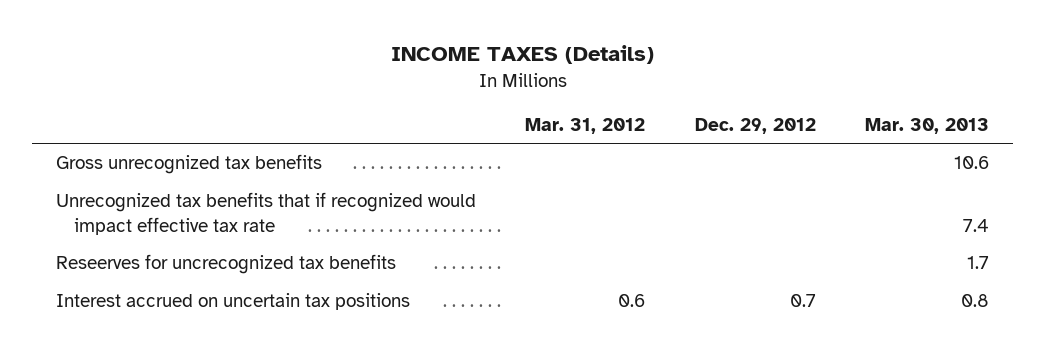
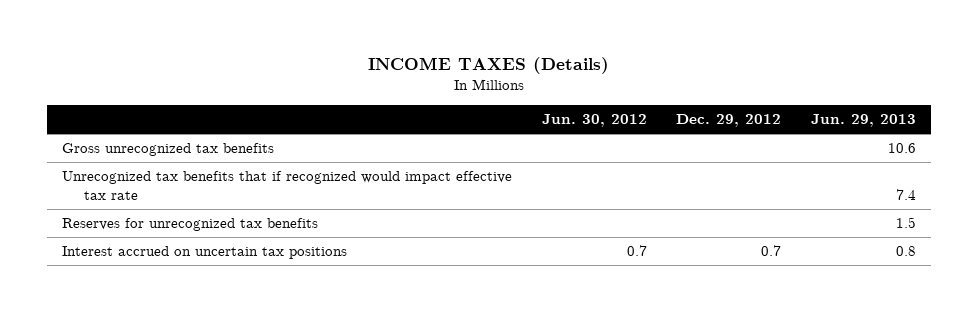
[525,117,646,134] Mar. 31, 2012 -> none
[864,117,989,134] Mar. 30, 2013 -> none
none -> [541,114,647,128] Jun. 30, 2012
none -> [810,114,916,128] Jun. 29, 2013
[56,254,397,275] Reseerves for uncrecognized tax benefits -> [61,218,318,232] Reserves for unrecognized tax benefits

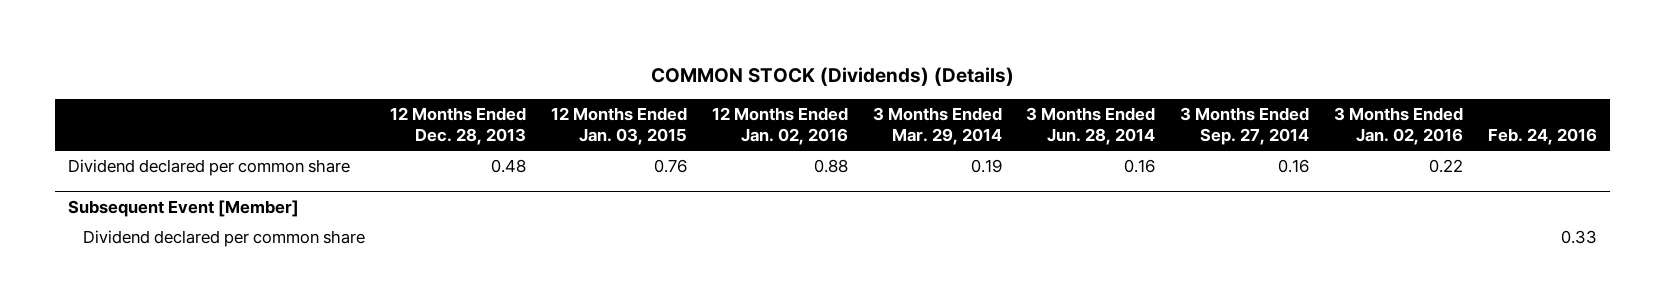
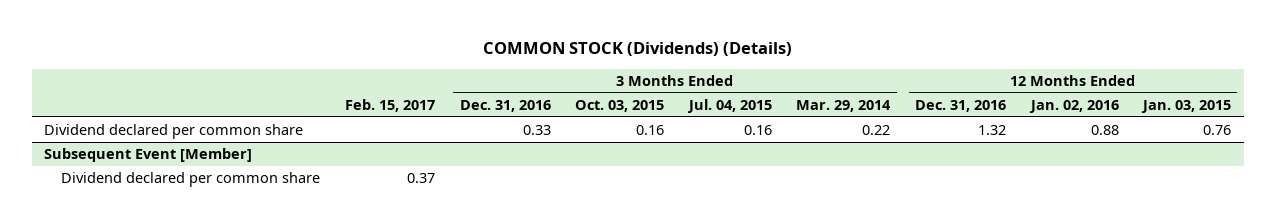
[389,106,526,146] 12 Months Ended Dec. 28, 2013 -> none
[1026,106,1156,146] 3 Months Ended Jun. 28, 2014 -> none
[1180,106,1310,146] 3 Months Ended Sep. 27, 2014 -> none
[1334,106,1464,146] 3 Months Ended Jan. 02, 2016 -> none
[1488,128,1598,146] Feb. 24, 2016 -> none
none -> [344,99,435,113] Feb. 15, 2017
none -> [459,100,551,113] Dec. 31, 2016
none -> [575,100,665,113] Oct. 03, 2015
none -> [686,99,772,114] Jul. 04, 2015
none -> [915,100,1007,113] Dec. 31, 2016
[970,159,1002,174] 0.19 -> [862,125,891,136] 0.22

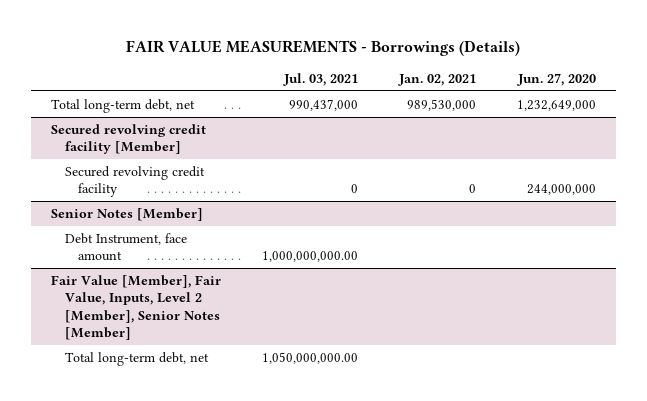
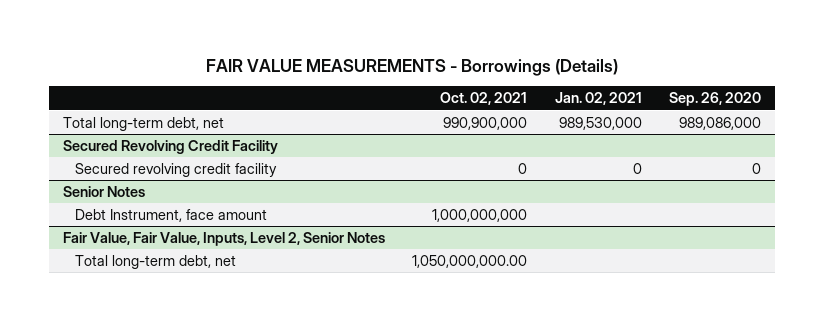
[282,72,358,86] Jul. 03, 2021 -> none
[516,72,596,86] Jun. 27, 2020 -> none
none -> [440,92,528,106] Oct. 02, 2021
none -> [669,92,762,107] Sep. 26, 2020
[51,123,207,155] Secured revolving credit facility [Member] -> [62,140,278,155] Secured Revolving Credit Facility
[51,207,204,221] Senior Notes [Member] -> [62,186,145,198] Senior Notes
[51,274,222,341] Fair Value [Member], Fair Value, Inputs, Level 2 [Member], Senior Notes [Member] -> [62,232,385,247] Fair Value, Fair Value, Inputs, Level 2, Senior Notes

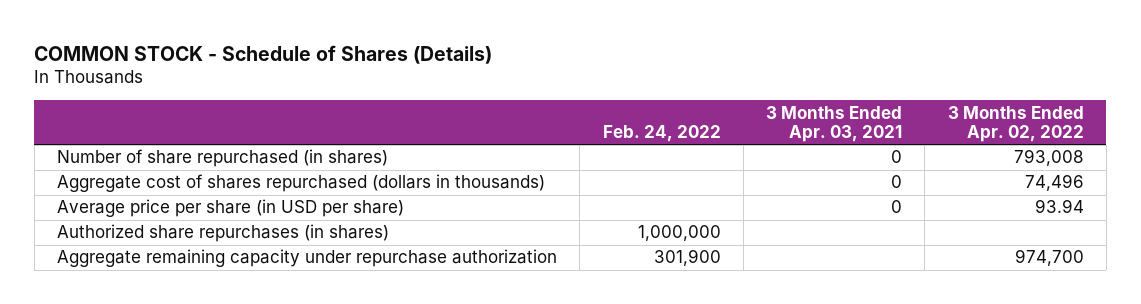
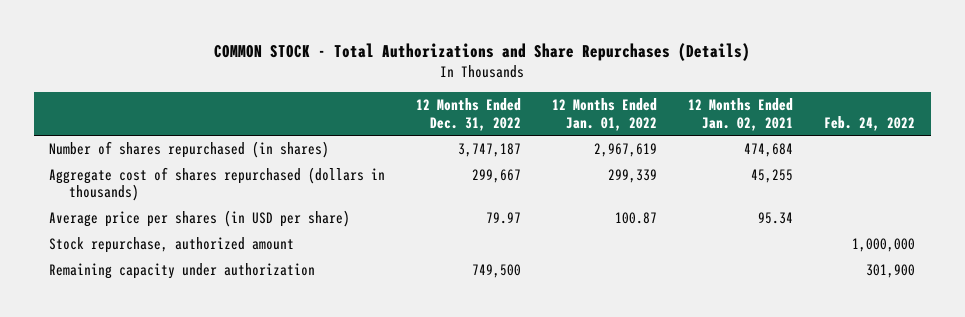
[34,44,493,64] COMMON STOCK - Schedule of Shares (Details) -> [214,43,751,62] COMMON STOCK - Total Authorizations and Share Repurchases (Details)
[766,105,903,143] 3 Months Ended Apr. 03, 2021 -> none
[947,105,1084,143] 3 Months Ended Apr. 02, 2022 -> none
none -> [416,98,522,131] 12 Months Ended Dec. 31, 2022
none -> [552,98,658,131] 12 Months Ended Jan. 01, 2022
none -> [688,98,794,131] 12 Months Ended Jan. 02, 2021
[57,149,389,168] Number of share repurchased (in shares) -> [49,141,330,159] Number of shares repurchased (in shares)
[57,199,405,218] Average price per share (in USD per share) -> [49,210,351,228] Average price per shares (in USD per share)
[57,224,390,243] Authorized share repurchases (in shares) -> [49,237,295,254] Stock repurchase, authorized amount
[57,249,558,268] Aggregate remaining capacity under repurchase authorization -> [49,263,316,280] Remaining capacity under authorization

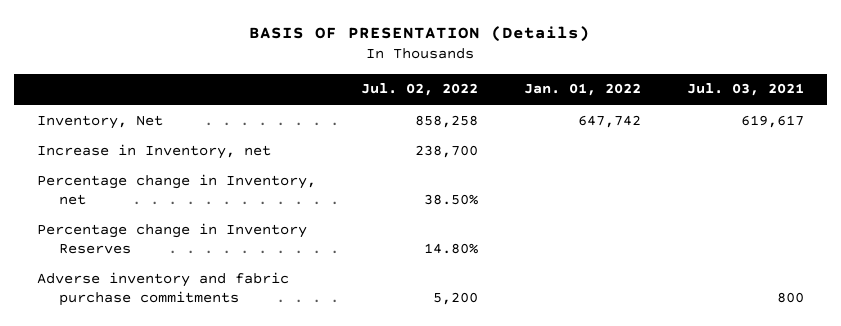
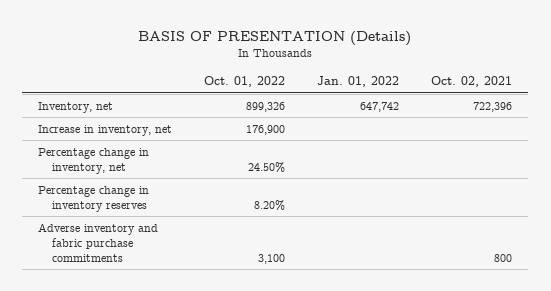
[361,83,479,97] Jul. 02, 2022 -> none
[687,83,805,97] Jul. 03, 2021 -> none
none -> [204,76,286,88] Oct. 01, 2022
none -> [431,76,513,88] Oct. 02, 2021
[36,114,163,129] Inventory, Net -> [38,101,114,113] Inventory, net
[36,143,271,159] Increase in Inventory, net -> [38,124,173,136] Increase in inventory, net
[36,173,316,205] Percentage change in Inventory, net -> [38,147,150,174] Percentage change in inventory, net
[36,222,307,254] Percentage change in Inventory Reserves -> [38,185,150,212] Percentage change in inventory reserves

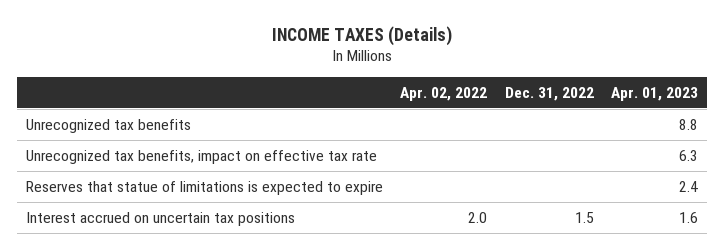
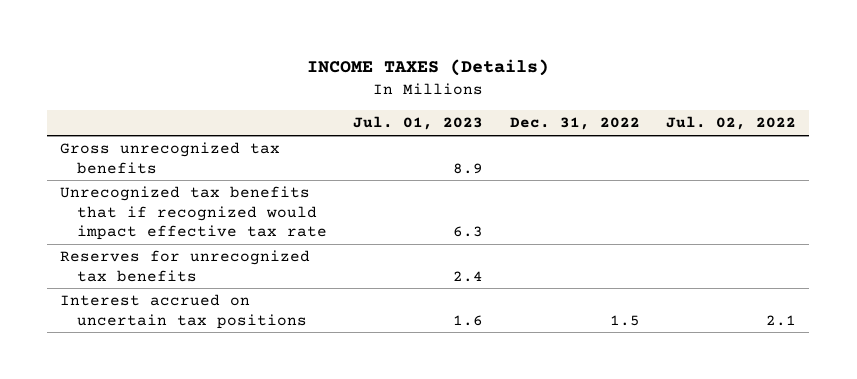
[400,86,488,101] Apr. 02, 2022 -> none
[611,86,699,101] Apr. 01, 2023 -> none
none -> [353,116,484,131] Jul. 01, 2023
none -> [666,116,797,131] Jul. 02, 2022
[25,119,191,134] Unrecognized tax benefits -> [60,142,281,174] Gross unrecognized tax benefits
[25,150,377,165] Unrecognized tax benefits, impact on effective tax rate -> [60,186,327,240] Unrecognized tax benefits that if recognized would impact effective tax rate
[25,181,383,196] Reserves that statue of limitations is expected to expire -> [60,250,311,282] Reserves for unrecognized tax benefits

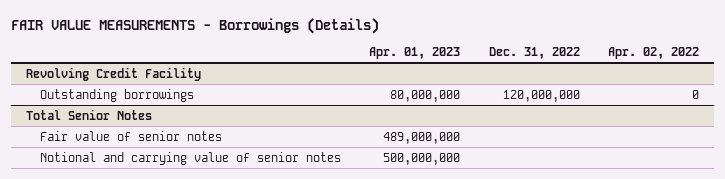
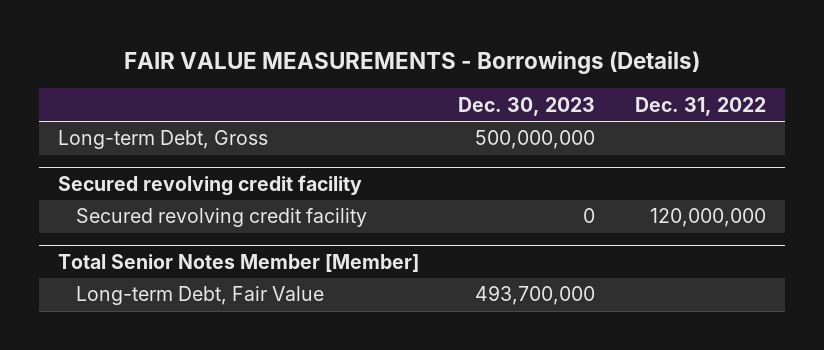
[369,46,461,59] Apr. 01, 2023 -> none
[608,46,700,59] Apr. 02, 2022 -> none
none -> [458,96,596,116] Dec. 30, 2023
[39,151,341,165] Notional and carrying value of senior notes -> none
none -> [58,130,269,150] Long-term Debt, Gross
[25,66,201,81] Revolving Credit Facility -> [58,174,363,196] Secured revolving credit facility
[39,88,194,102] Outstanding borrowings -> [76,208,368,228] Secured revolving credit facility
[25,108,152,120] Total Senior Notes -> [58,253,420,272] Total Senior Notes Member [Member]
[39,130,222,141] Fair value of senior notes -> [76,286,325,306] Long-term Debt, Fair Value

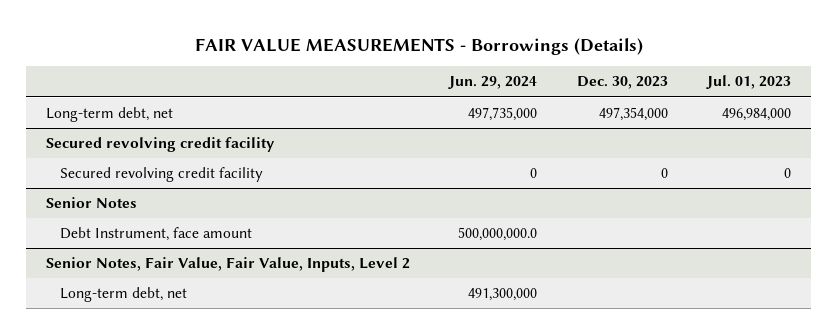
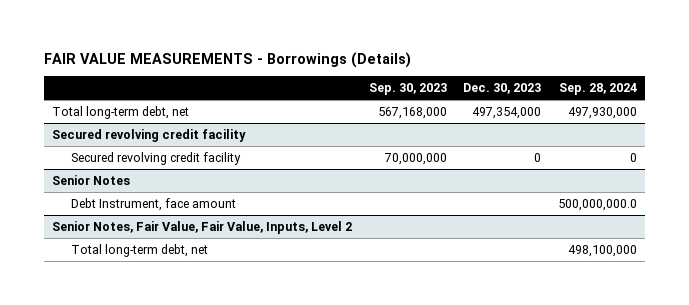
[448,76,538,90] Jun. 29, 2024 -> none
[706,75,792,90] Jul. 01, 2023 -> none
none -> [368,83,447,96] Sep. 30, 2023
none -> [559,83,638,96] Sep. 28, 2024
[46,107,174,123] Long-term debt, net -> [52,106,190,120] Total long-term debt, net
[60,287,188,303] Long-term debt, net -> [71,244,209,258] Total long-term debt, net

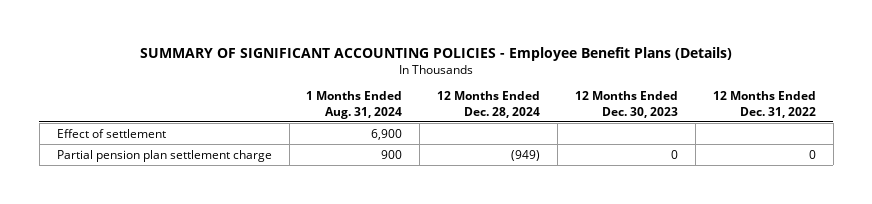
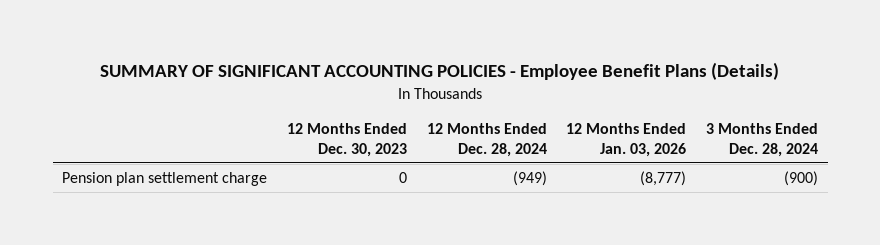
[306,91,403,119] 1 Months Ended Aug. 31, 2024 -> none
[712,91,816,118] 12 Months Ended Dec. 31, 2022 -> none
none -> [566,122,687,157] 12 Months Ended Jan. 03, 2026
none -> [705,122,818,157] 3 Months Ended Dec. 28, 2024
[56,128,166,138] Effect of settlement -> none
[56,149,272,162] Partial pension plan settlement charge -> [62,172,268,187] Pension plan settlement charge

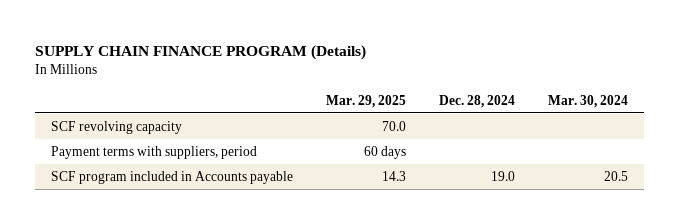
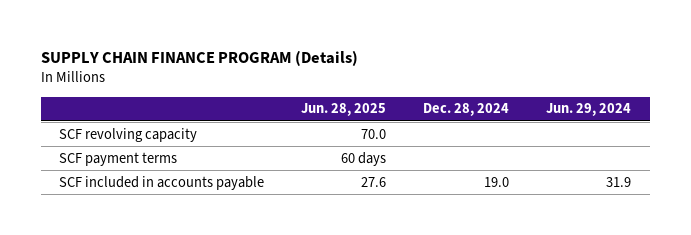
[326,94,407,108] Mar. 29, 2025 -> none
[547,94,628,108] Mar. 30, 2024 -> none
none -> [301,103,387,117] Jun. 28, 2025
none -> [546,103,632,117] Jun. 29, 2024
[51,145,258,159] Payment terms with suppliers, period -> [59,151,178,166] SCF payment terms
[51,170,294,184] SCF program included in Accounts payable -> [59,175,265,190] SCF included in accounts payable

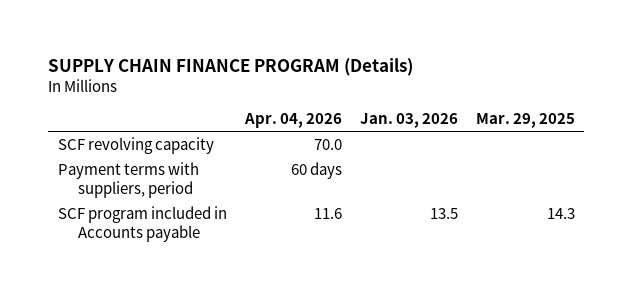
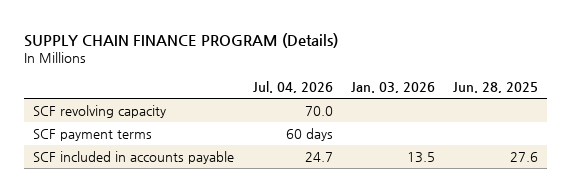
[243,113,342,129] Apr. 04, 2026 -> none
[476,113,576,129] Mar. 29, 2025 -> none
none -> [252,81,333,94] Jul. 04, 2026
none -> [452,82,538,94] Jun. 28, 2025
[57,161,199,198] Payment terms with suppliers, period -> [33,129,153,142] SCF payment terms
[57,205,227,242] SCF program included in Accounts payable -> [33,151,235,165] SCF included in accounts payable

